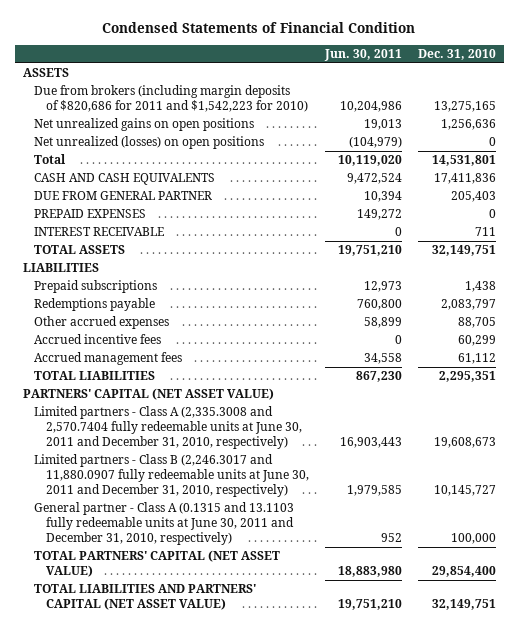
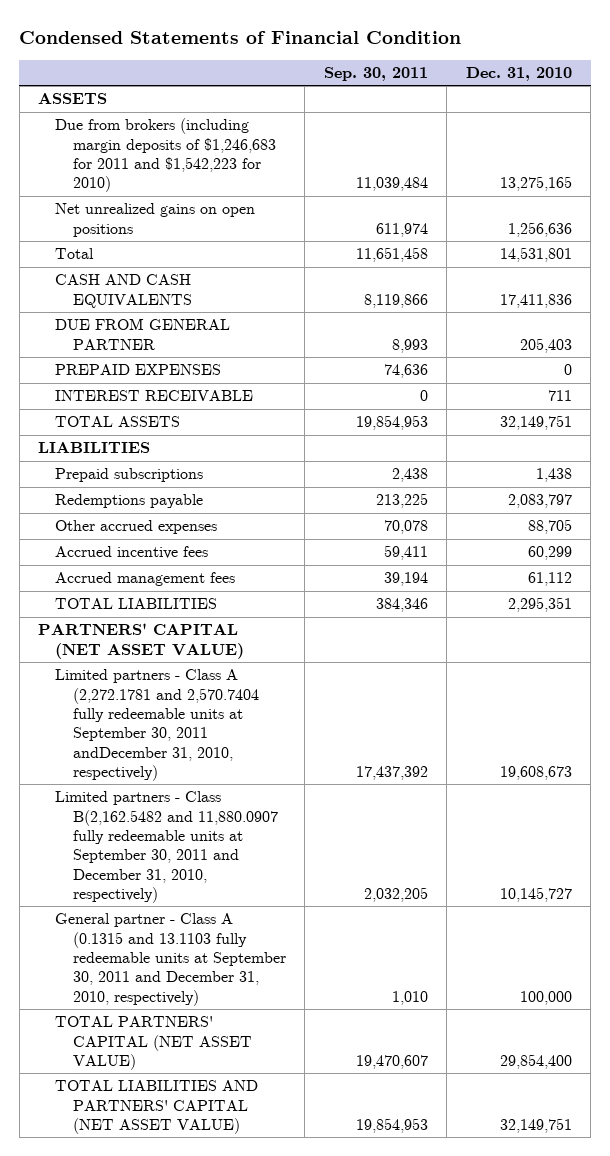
[324,49,403,62] Jun. 30, 2011 -> none
none -> [323,67,428,82] Sep. 30, 2011
[34,85,308,113] Due from brokers (including margin deposits of $820,686 for 2011 and $1,542,223 for 2010) -> [55,118,276,193] Due from brokers (including margin deposits of $1,246,683 for 2011 and $1,542,223 for 2010)
[34,136,265,150] Net unrealized (losses) on open positions -> none
[34,406,302,450] Limited partners - Class A (2,335.3008 and 2,570.7404 fully redeemable units at June 30, 2011 and December 31, 2010, respectively) -> [55,669,259,782] Limited partners - Class A (2,272.1781 and 2,570.7404 fully redeemable units at September 30, 2011 andDecember 31, 2010, respectively)
[34,454,309,498] Limited partners - Class B (2,246.3017 and 11,880.0907 fully redeemable units at June 30, 2011 and December 31, 2010, respectively) -> [55,791,278,904] Limited partners - Class B(2,162.5482 and 11,880.0907 fully redeemable units at September 30, 2011 and December 31, 2010, respectively)
[34,502,295,546] General partner - Class A (0.1315 and 13.1103 fully redeemable units at June 30, 2011 and December 31, 2010, respectively) -> [55,913,286,1006] General partner - Class A (0.1315 and 13.1103 fully redeemable units at September 30, 2011 and December 31, 2010, respectively)

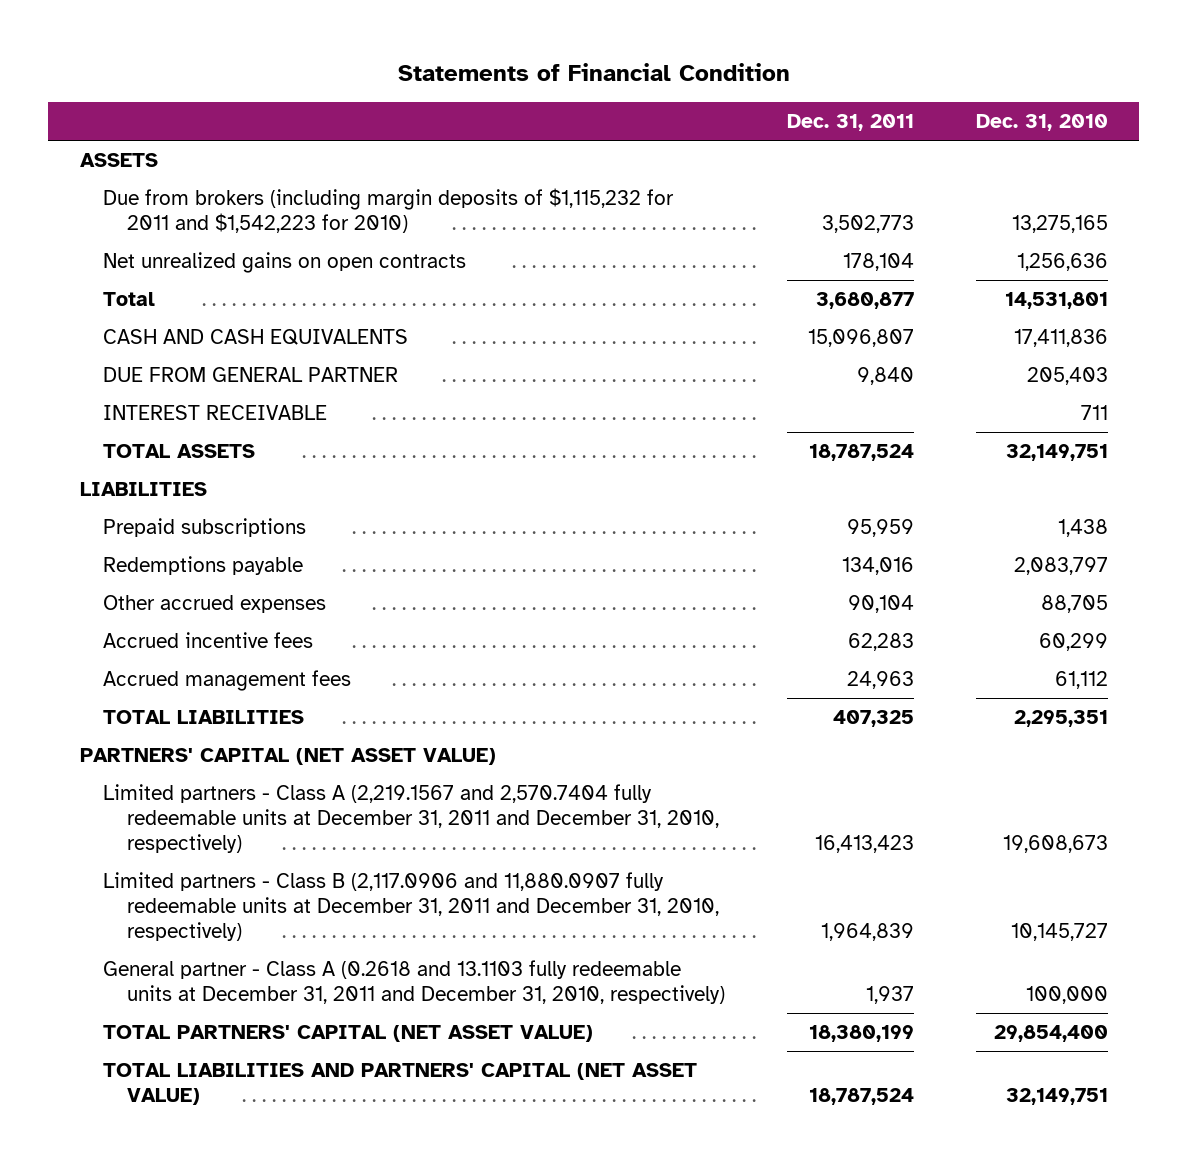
[19,30,462,44] Condensed Statements of Financial Condition -> [397,62,790,81] Statements of Financial Condition
[323,67,428,82] Sep. 30, 2011 -> none
none -> [786,114,914,132] Dec. 31, 2011
[55,118,276,193] Due from brokers (including margin deposits of $1,246,683 for 2011 and $1,542,223 for 2010) -> [103,188,675,234] Due from brokers (including margin deposits of $1,115,232 for 2011 and $1,542,223 for 2010)
[55,203,256,237] Net unrealized gains on open positions -> [103,252,467,274] Net unrealized gains on open contracts
[55,364,222,376] PREPAID EXPENSES -> none
[55,669,259,782] Limited partners - Class A (2,272.1781 and 2,570.7404 fully redeemable units at September 30, 2011 andDecember 31, 2010, respectively) -> [103,784,719,853] Limited partners - Class A (2,219.1567 and 2,570.7404 fully redeemable units at December 31, 2011 and December 31, 2010, respectively)
[55,791,278,904] Limited partners - Class B(2,162.5482 and 11,880.0907 fully redeemable units at September 30, 2011 and December 31, 2010, respectively) -> [103,872,719,941] Limited partners - Class B (2,117.0906 and 11,880.0907 fully redeemable units at December 31, 2011 and December 31, 2010, respectively)
[55,913,286,1006] General partner - Class A (0.1315 and 13.1103 fully redeemable units at September 30, 2011 and December 31, 2010, respectively) -> [103,960,725,1005] General partner - Class A (0.2618 and 13.1103 fully redeemable units at December 31, 2011 and December 31, 2010, respectively)

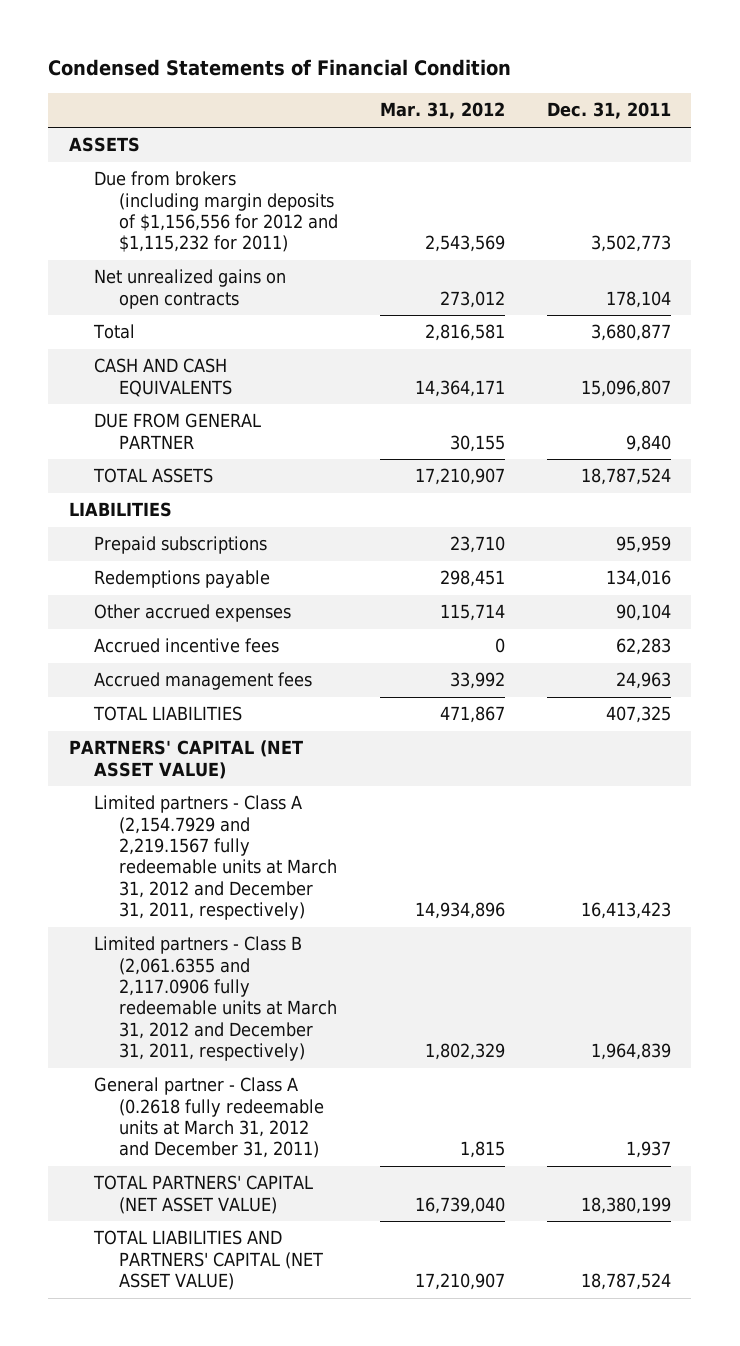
[397,62,790,81] Statements of Financial Condition -> [48,59,512,77] Condensed Statements of Financial Condition
[976,114,1109,132] Dec. 31, 2010 -> none
none -> [379,102,505,120] Mar. 31, 2012
[103,188,675,234] Due from brokers (including margin deposits of $1,115,232 for 2011 and $1,542,223 for 2010) -> [94,171,338,253] Due from brokers (including margin deposits of $1,156,556 for 2012 and $1,115,232 for 2011)
[103,405,328,421] INTEREST RECEIVABLE -> none
[103,784,719,853] Limited partners - Class A (2,219.1567 and 2,570.7404 fully redeemable units at December 31, 2011 and December 31, 2010, respectively) -> [94,795,337,920] Limited partners - Class A (2,154.7929 and 2,219.1567 fully redeemable units at March 31, 2012 and December 31, 2011, respectively)
[103,872,719,941] Limited partners - Class B (2,117.0906 and 11,880.0907 fully redeemable units at December 31, 2011 and December 31, 2010, respectively) -> [94,936,337,1061] Limited partners - Class B (2,061.6355 and 2,117.0906 fully redeemable units at March 31, 2012 and December 31, 2011, respectively)
[103,960,725,1005] General partner - Class A (0.2618 and 13.1103 fully redeemable units at December 31, 2011 and December 31, 2010, respectively) -> [94,1077,324,1159] General partner - Class A (0.2618 fully redeemable units at March 31, 2012 and December 31, 2011)

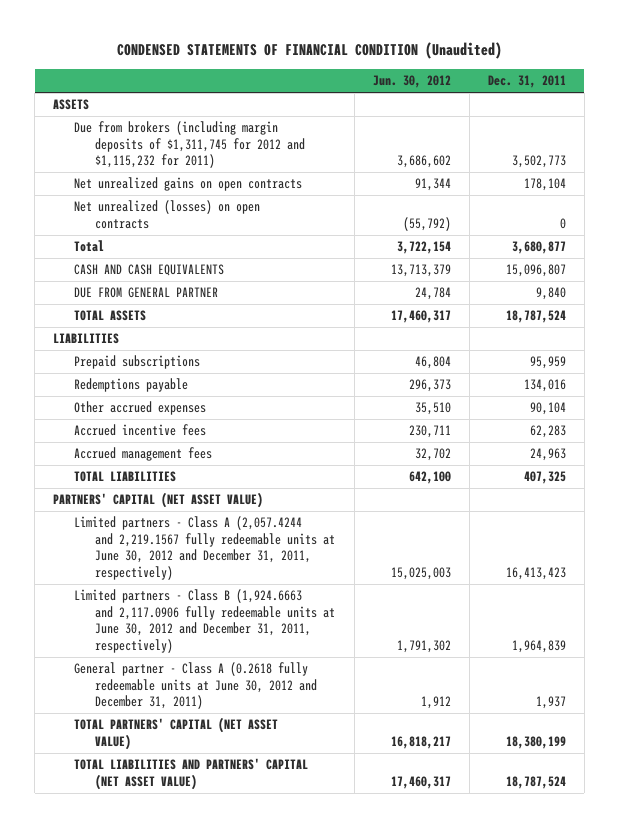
[48,59,512,77] Condensed Statements of Financial Condition -> [116,42,502,60] CONDENSED STATEMENTS OF FINANCIAL CONDITION (Unaudited)
[379,102,505,120] Mar. 31, 2012 -> none
none -> [372,75,451,89] Jun. 30, 2012
[94,171,338,253] Due from brokers (including margin deposits of $1,156,556 for 2012 and $1,115,232 for 2011) -> [74,121,306,169] Due from brokers (including margin deposits of $1,311,745 for 2012 and $1,115,232 for 2011)
none -> [74,200,261,229] Net unrealized (losses) on open contracts
[94,795,337,920] Limited partners - Class A (2,154.7929 and 2,219.1567 fully redeemable units at March 31, 2012 and December 31, 2011, respectively) -> [74,516,336,580] Limited partners - Class A (2,057.4244 and 2,219.1567 fully redeemable units at June 30, 2012 and December 31, 2011, respectively)
[94,936,337,1061] Limited partners - Class B (2,061.6355 and 2,117.0906 fully redeemable units at March 31, 2012 and December 31, 2011, respectively) -> [74,589,336,653] Limited partners - Class B (1,924.6663 and 2,117.0906 fully redeemable units at June 30, 2012 and December 31, 2011, respectively)
[94,1077,324,1159] General partner - Class A (0.2618 fully redeemable units at March 31, 2012 and December 31, 2011) -> [74,662,318,710] General partner - Class A (0.2618 fully redeemable units at June 30, 2012 and December 31, 2011)

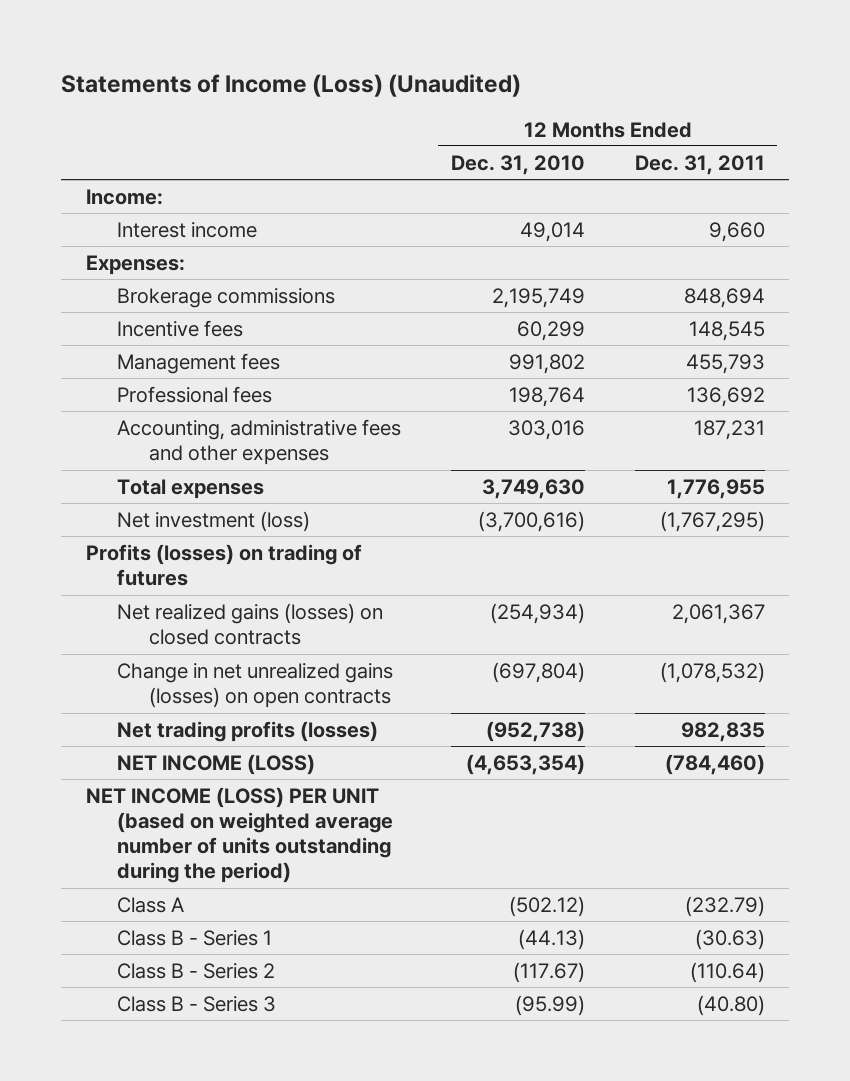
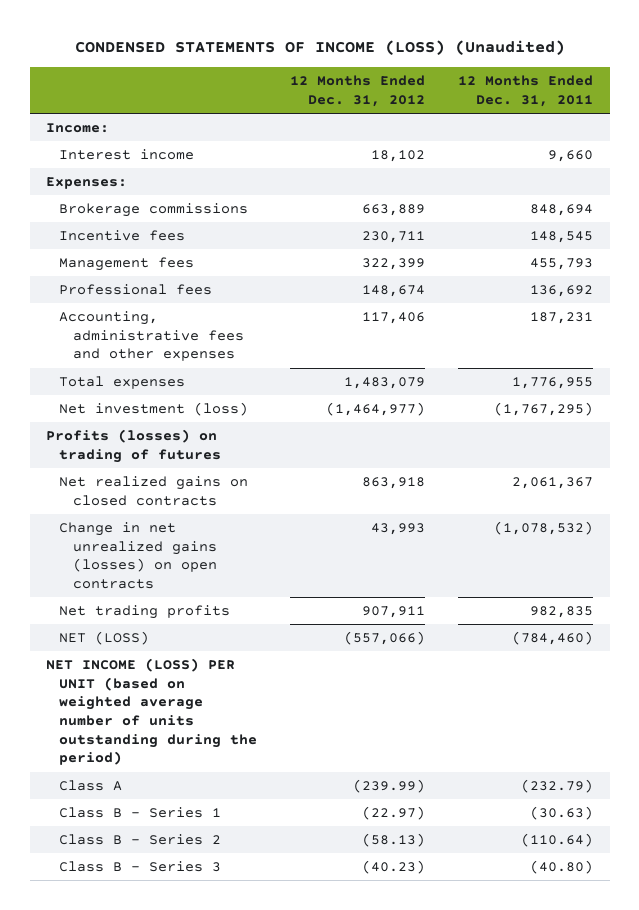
[60,74,521,98] Statements of Income (Loss) (Unaudited) -> [74,40,565,56] CONDENSED STATEMENTS OF INCOME (LOSS) (Unaudited)
[450,154,585,175] Dec. 31, 2010 -> none
none -> [290,75,426,107] 12 Months Ended Dec. 31, 2012
[117,602,384,646] Net realized gains (losses) on closed contracts -> [59,476,249,506] Net realized gains on closed contracts
[117,720,379,742] Net trading profits (losses) -> [59,605,231,620] Net trading profits
[117,753,316,775] NET INCOME (LOSS) -> [59,631,150,646] NET (LOSS)

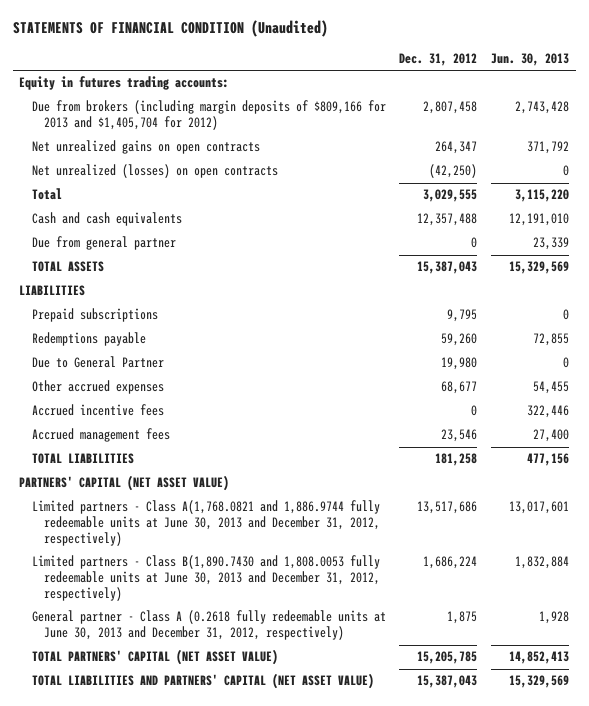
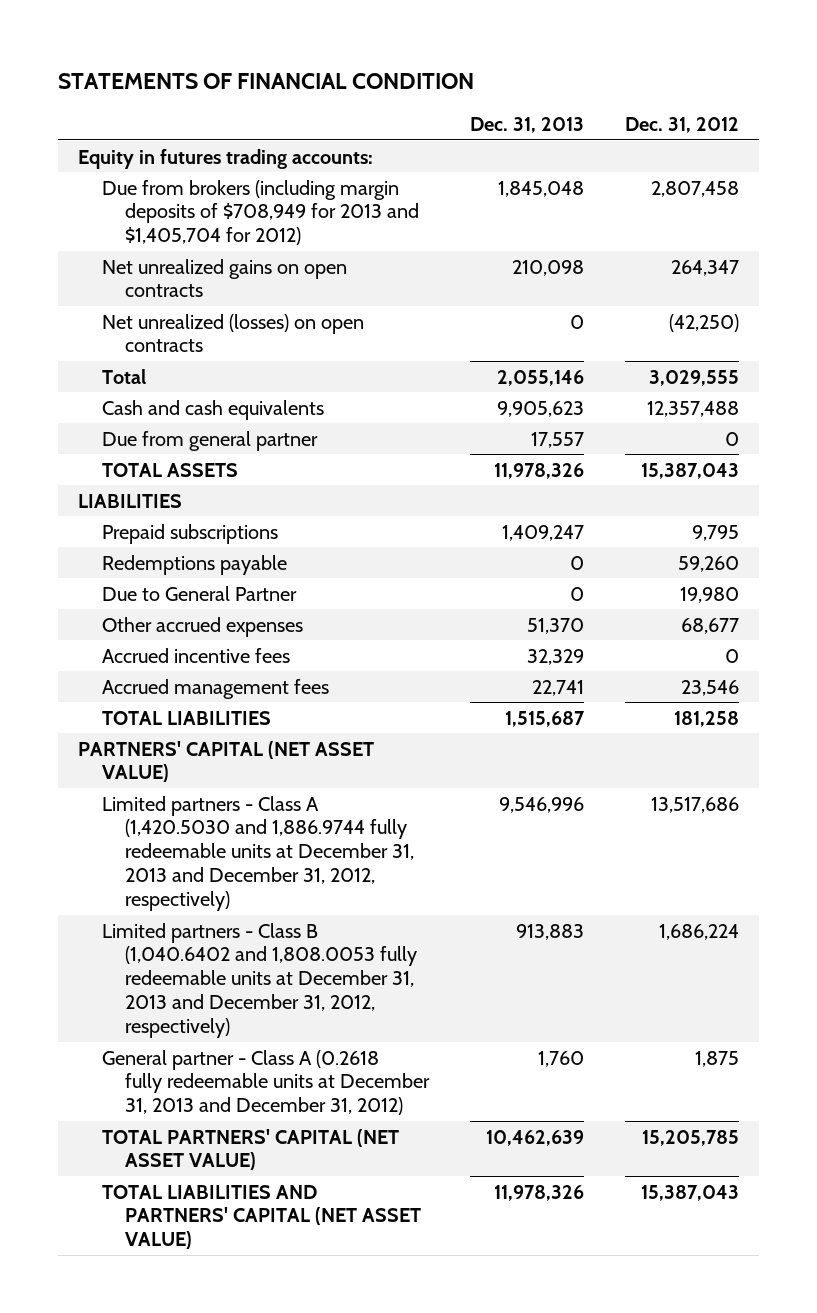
[12,20,328,38] STATEMENTS OF FINANCIAL CONDITION (Unaudited) -> [57,72,474,89] STATEMENTS OF FINANCIAL CONDITION
[491,52,570,66] Jun. 30, 2013 -> none
none -> [469,117,584,134] Dec. 31, 2013
[31,100,386,131] Due from brokers (including margin deposits of $809,166 for 2013 and $1,405,704 for 2012) -> [101,179,420,246] Due from brokers (including margin deposits of $708,949 for 2013 and $1,405,704 for 2012)
[31,500,380,547] Limited partners - Class A(1,768.0821 and 1,886.9744 fully redeemable units at June 30, 2013 and December 31, 2012, respectively) -> [101,795,415,911] Limited partners - Class A (1,420.5030 and 1,886.9744 fully redeemable units at December 31, 2013 and December 31, 2012, respectively)
[31,555,380,602] Limited partners - Class B(1,890.7430 and 1,808.0053 fully redeemable units at June 30, 2013 and December 31, 2012, respectively) -> [101,922,418,1038] Limited partners - Class B (1,040.6402 and 1,808.0053 fully redeemable units at December 31, 2013 and December 31, 2012, respectively)
[31,610,386,641] General partner - Class A (0.2618 fully redeemable units at June 30, 2013 and December 31, 2012, respectively) -> [101,1049,431,1116] General partner - Class A (0.2618 fully redeemable units at December 31, 2013 and December 31, 2012)

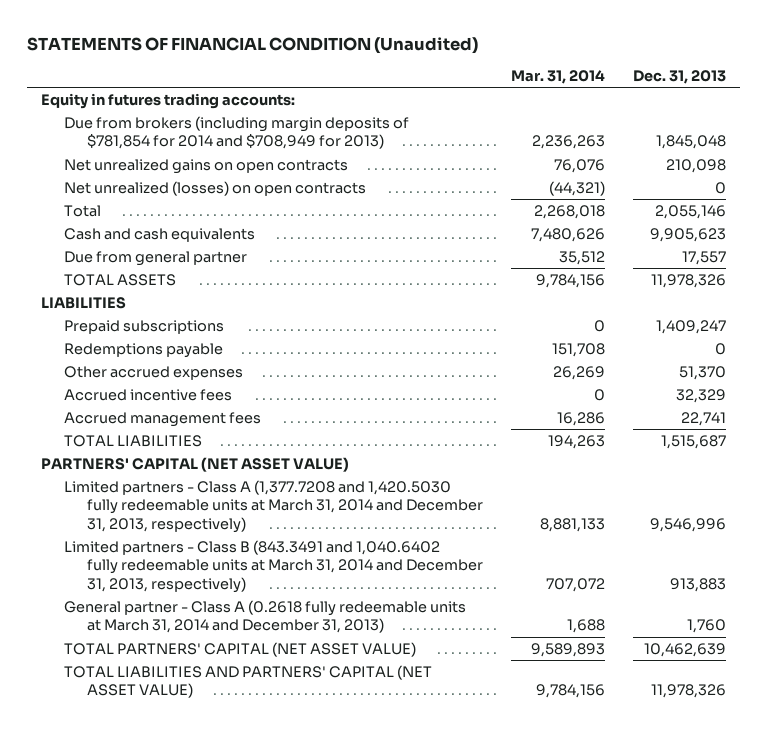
[57,72,474,89] STATEMENTS OF FINANCIAL CONDITION -> [27,36,479,54] STATEMENTS OF FINANCIAL CONDITION (Unaudited)
[624,117,739,134] Dec. 31, 2012 -> none
none -> [510,70,605,85] Mar. 31, 2014
[101,179,420,246] Due from brokers (including margin deposits of $708,949 for 2013 and $1,405,704 for 2012) -> [64,115,410,150] Due from brokers (including margin deposits of $781,854 for 2014 and $708,949 for 2013)
[101,585,297,601] Due to General Partner -> none
[101,795,415,911] Limited partners - Class A (1,420.5030 and 1,886.9744 fully redeemable units at December 31, 2013 and December 31, 2012, respectively) -> [64,479,483,534] Limited partners - Class A (1,377.7208 and 1,420.5030 fully redeemable units at March 31, 2014 and December 31, 2013, respectively)
[101,922,418,1038] Limited partners - Class B (1,040.6402 and 1,808.0053 fully redeemable units at December 31, 2013 and December 31, 2012, respectively) -> [64,539,483,594] Limited partners - Class B (843.3491 and 1,040.6402 fully redeemable units at March 31, 2014 and December 31, 2013, respectively)
[101,1049,431,1116] General partner - Class A (0.2618 fully redeemable units at December 31, 2013 and December 31, 2012) -> [64,599,467,634] General partner - Class A (0.2618 fully redeemable units at March 31, 2014 and December 31, 2013)

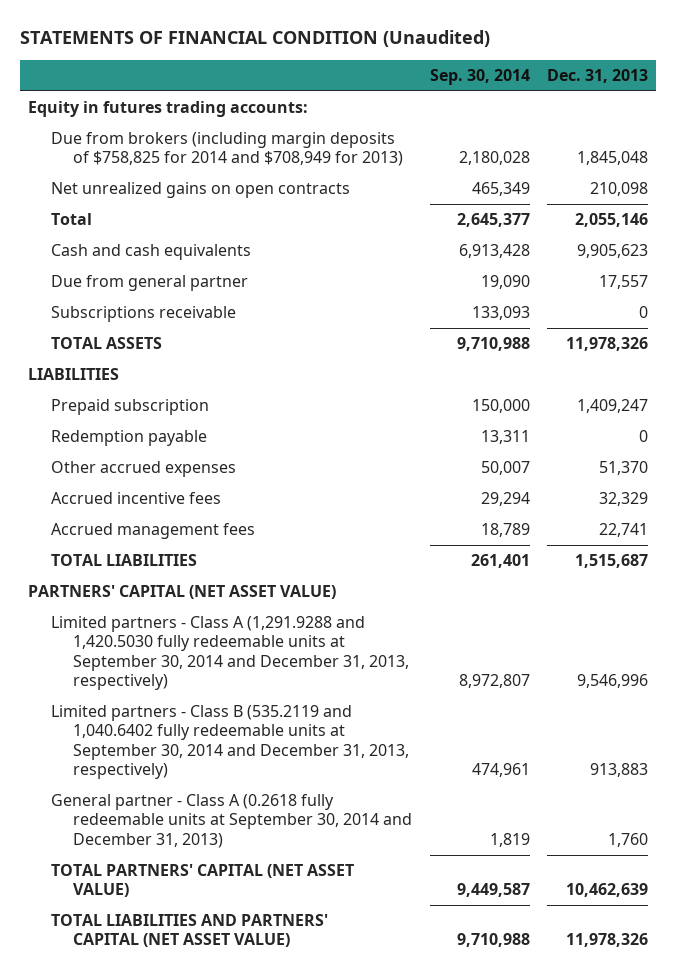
[510,70,605,85] Mar. 31, 2014 -> none
none -> [429,69,530,86] Sep. 30, 2014
[64,115,410,150] Due from brokers (including margin deposits of $781,854 for 2014 and $708,949 for 2013) -> [50,132,404,167] Due from brokers (including margin deposits of $758,825 for 2014 and $708,949 for 2013)
[64,180,367,196] Net unrealized (losses) on open contracts -> none
none -> [50,306,236,323] Subscriptions receivable
[64,319,225,334] Prepaid subscriptions -> [50,399,209,416] Prepaid subscription
[64,342,224,358] Redemptions payable -> [50,430,207,447] Redemption payable
[64,479,483,534] Limited partners - Class A (1,377.7208 and 1,420.5030 fully redeemable units at March 31, 2014 and December 31, 2013, respectively) -> [50,616,410,691] Limited partners - Class A (1,291.9288 and 1,420.5030 fully redeemable units at September 30, 2014 and December 31, 2013, respectively)
[64,539,483,594] Limited partners - Class B (843.3491 and 1,040.6402 fully redeemable units at March 31, 2014 and December 31, 2013, respectively) -> [50,705,410,780] Limited partners - Class B (535.2119 and 1,040.6402 fully redeemable units at September 30, 2014 and December 31, 2013, respectively)
[64,599,467,634] General partner - Class A (0.2618 fully redeemable units at March 31, 2014 and December 31, 2013) -> [50,794,413,848] General partner - Class A (0.2618 fully redeemable units at September 30, 2014 and December 31, 2013)

